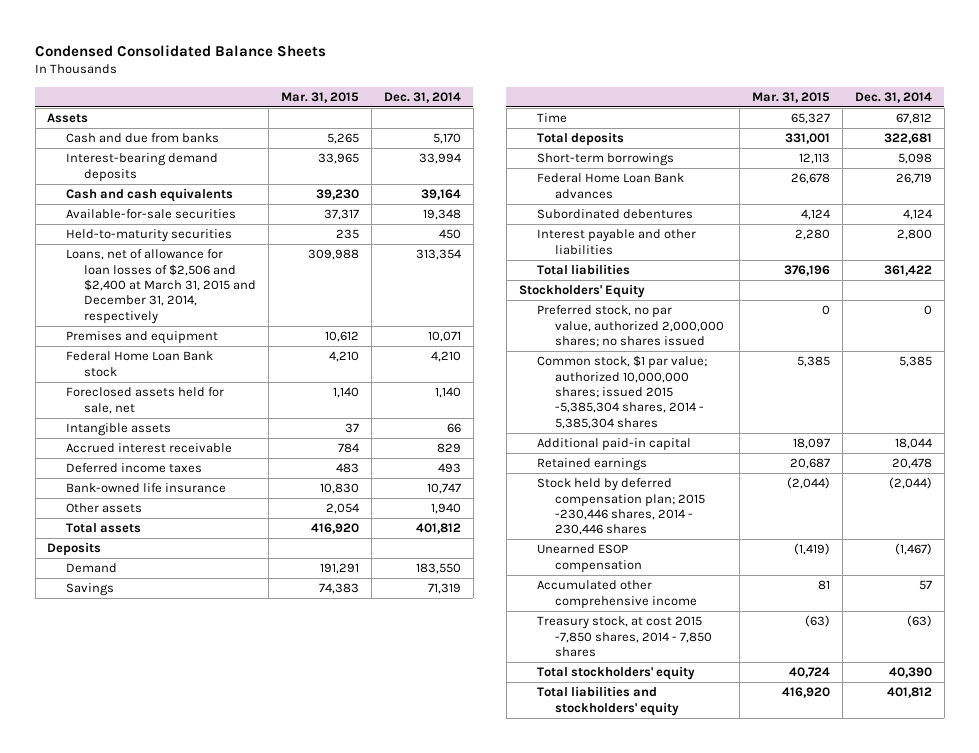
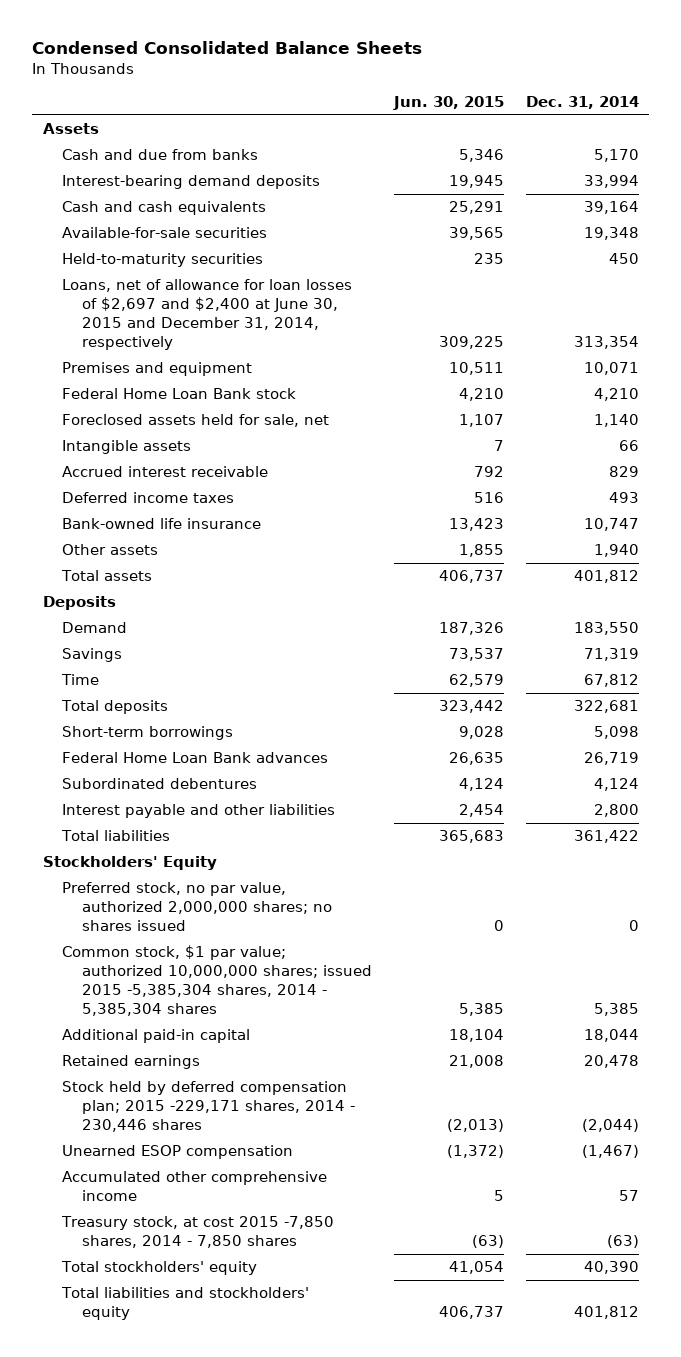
[280,91,359,103] Mar. 31, 2015 -> none
none -> [392,96,504,111] Jun. 30, 2015
[65,249,256,324] Loans, net of allowance for loan losses of $2,506 and $2,400 at March 31, 2015 and December 31, 2014, respectively -> [62,279,353,351] Loans, net of allowance for loan losses of $2,697 and $2,400 at June 30, 2015 and December 31, 2014, respectively
[536,478,706,536] Stock held by deferred compensation plan; 2015 -230,446 shares, 2014 - 230,446 shares -> [62,1081,355,1133] Stock held by deferred compensation plan; 2015 -229,171 shares, 2014 - 230,446 shares

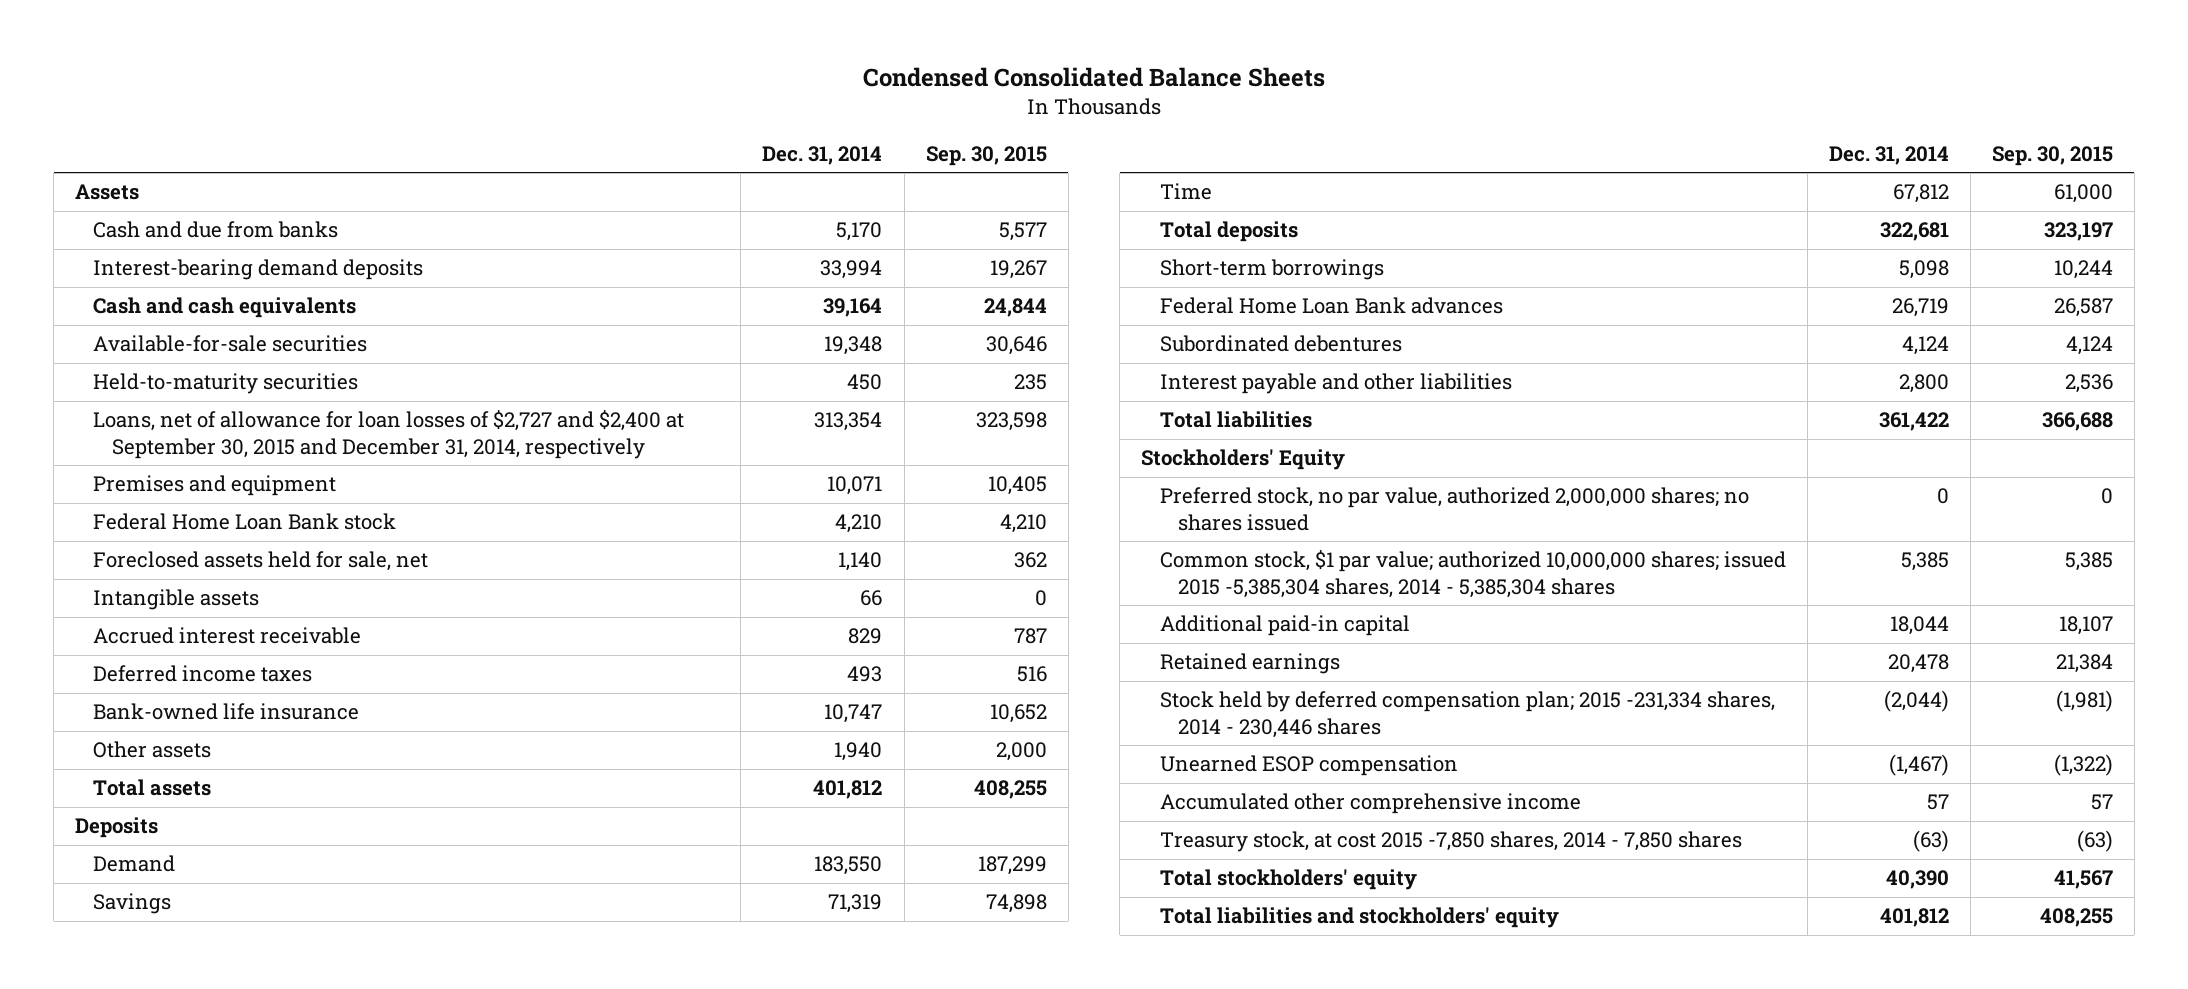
[392,96,504,111] Jun. 30, 2015 -> none
none -> [925,145,1047,166] Sep. 30, 2015
[62,279,353,351] Loans, net of allowance for loan losses of $2,697 and $2,400 at June 30, 2015 and December 31, 2014, respectively -> [93,410,685,459] Loans, net of allowance for loan losses of $2,727 and $2,400 at September 30, 2015 and December 31, 2014, respectively
[62,1081,355,1133] Stock held by deferred compensation plan; 2015 -229,171 shares, 2014 - 230,446 shares -> [1159,691,1775,738] Stock held by deferred compensation plan; 2015 -231,334 shares, 2014 - 230,446 shares

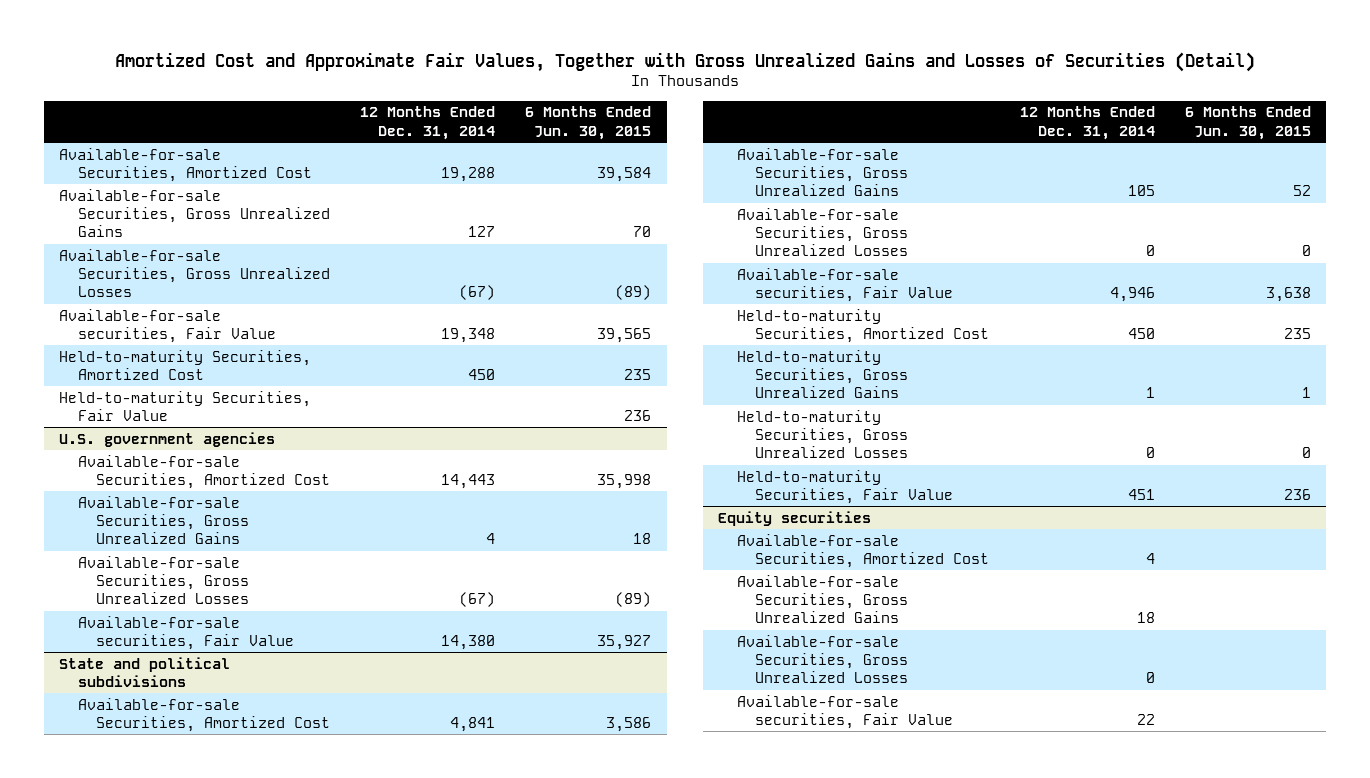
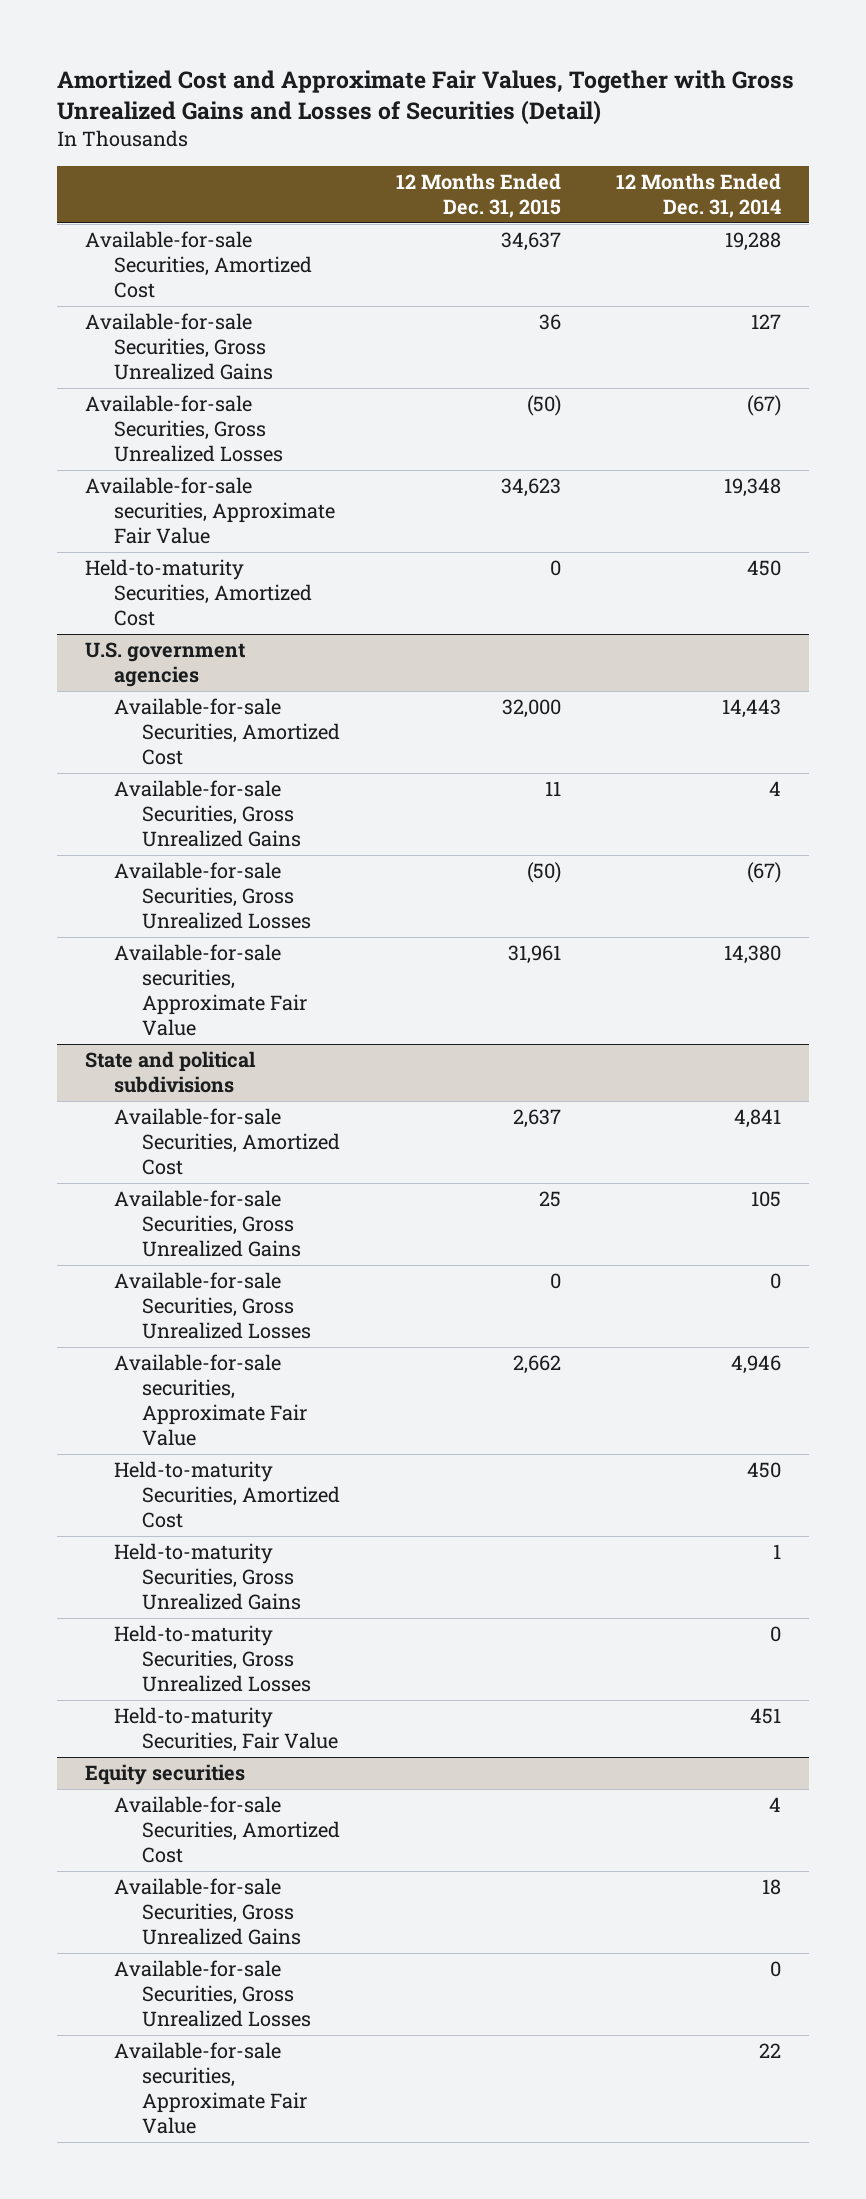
[525,106,652,140] 6 Months Ended Jun. 30, 2015 -> none
none -> [395,172,561,218] 12 Months Ended Dec. 31, 2015
[58,308,276,343] Available-for-sale securities, Fair Value -> [84,477,335,545] Available-for-sale securities, Approximate Fair Value
[58,390,311,421] Held-to-maturity Securities, Fair Value -> none
[77,615,295,650] Available-for-sale securities, Fair Value -> [113,944,308,1037] Available-for-sale securities, Approximate Fair Value
[736,267,954,302] Available-for-sale securities, Fair Value -> [113,1354,308,1447] Available-for-sale securities, Approximate Fair Value
[736,694,954,729] Available-for-sale securities, Fair Value -> [113,2042,308,2135] Available-for-sale securities, Approximate Fair Value

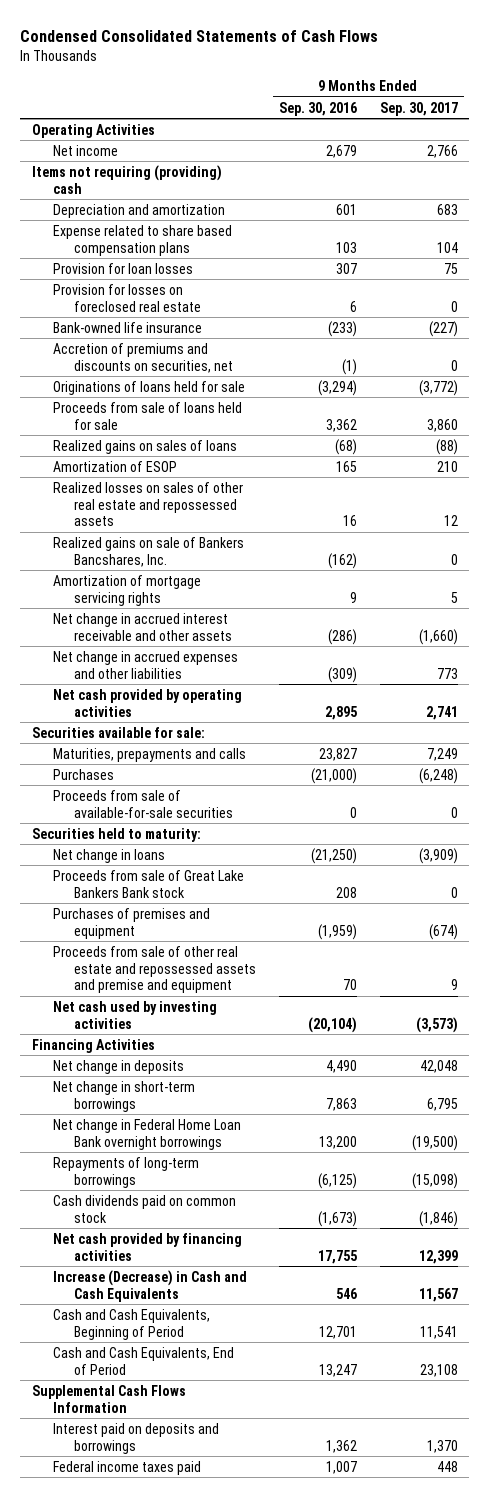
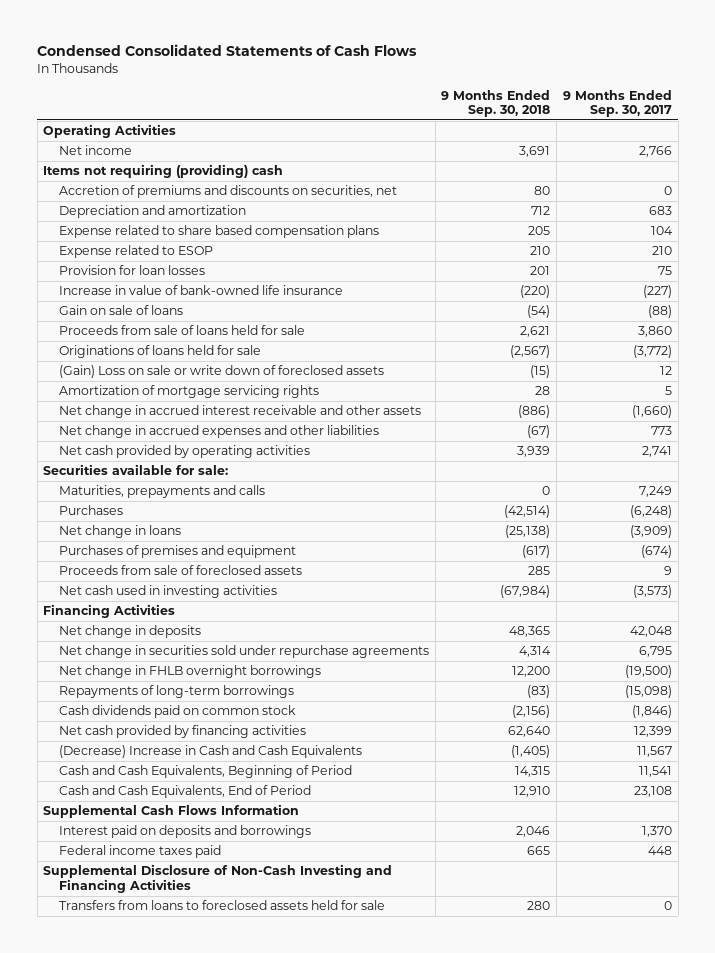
[279,101,358,116] Sep. 30, 2016 -> none
none -> [441,89,551,118] 9 Months Ended Sep. 30, 2018
[53,342,234,373] Accretion of premiums and discounts on securities, net -> [58,185,397,199] Accretion of premiums and discounts on securities, net
none -> [58,245,213,259] Expense related to ESOP
[53,283,202,312] Provision for losses on foreclosed real estate -> none
[53,321,203,333] Bank-owned life insurance -> [58,285,343,296] Increase in value of bank-owned life insurance
none -> [58,305,183,316] Gain on sale of loans
[53,439,238,454] Realized gains on sales of loans -> none
[53,460,178,472] Amortization of ESOP -> none
[53,481,244,527] Realized losses on sales of other real estate and repossessed assets -> none
[53,536,245,567] Realized gains on sale of Bankers Bancshares, Inc. -> none
[53,380,246,395] Originations of loans held for sale -> [58,345,261,359] Originations of loans held for sale
none -> [58,365,384,379] (Gain) Loss on sale or write down of foreclosed assets
[53,789,234,818] Proceeds from sale of available-for-sale securities -> none
[31,827,201,842] Securities held to maturity: -> none
[53,869,245,898] Proceeds from sale of Great Lake Bankers Bank stock -> none
[53,945,257,994] Proceeds from sale of other real estate and repossessed assets and premise and equipment -> none
none -> [58,565,302,576] Proceeds from sale of foreclosed assets
[53,1000,218,1029] Net cash used by investing activities -> [58,585,277,599] Net cash used in investing activities
[53,1080,196,1112] Net change in short-term borrowings -> [58,645,429,659] Net change in securities sold under repurchase agreements
[53,1118,242,1150] Net change in Federal Home Loan Bank overnight borrowings -> [58,665,321,679] Net change in FHLB overnight borrowings
[53,1269,248,1302] Increase (Decrease) in Cash and Cash Equivalents -> [58,745,362,759] (Decrease) Increase in Cash and Cash Equivalents
none -> [43,864,393,893] Supplemental Disclosure of Non-Cash Investing and Financing Activities
none -> [58,900,385,911] Transfers from loans to foreclosed assets held for sale

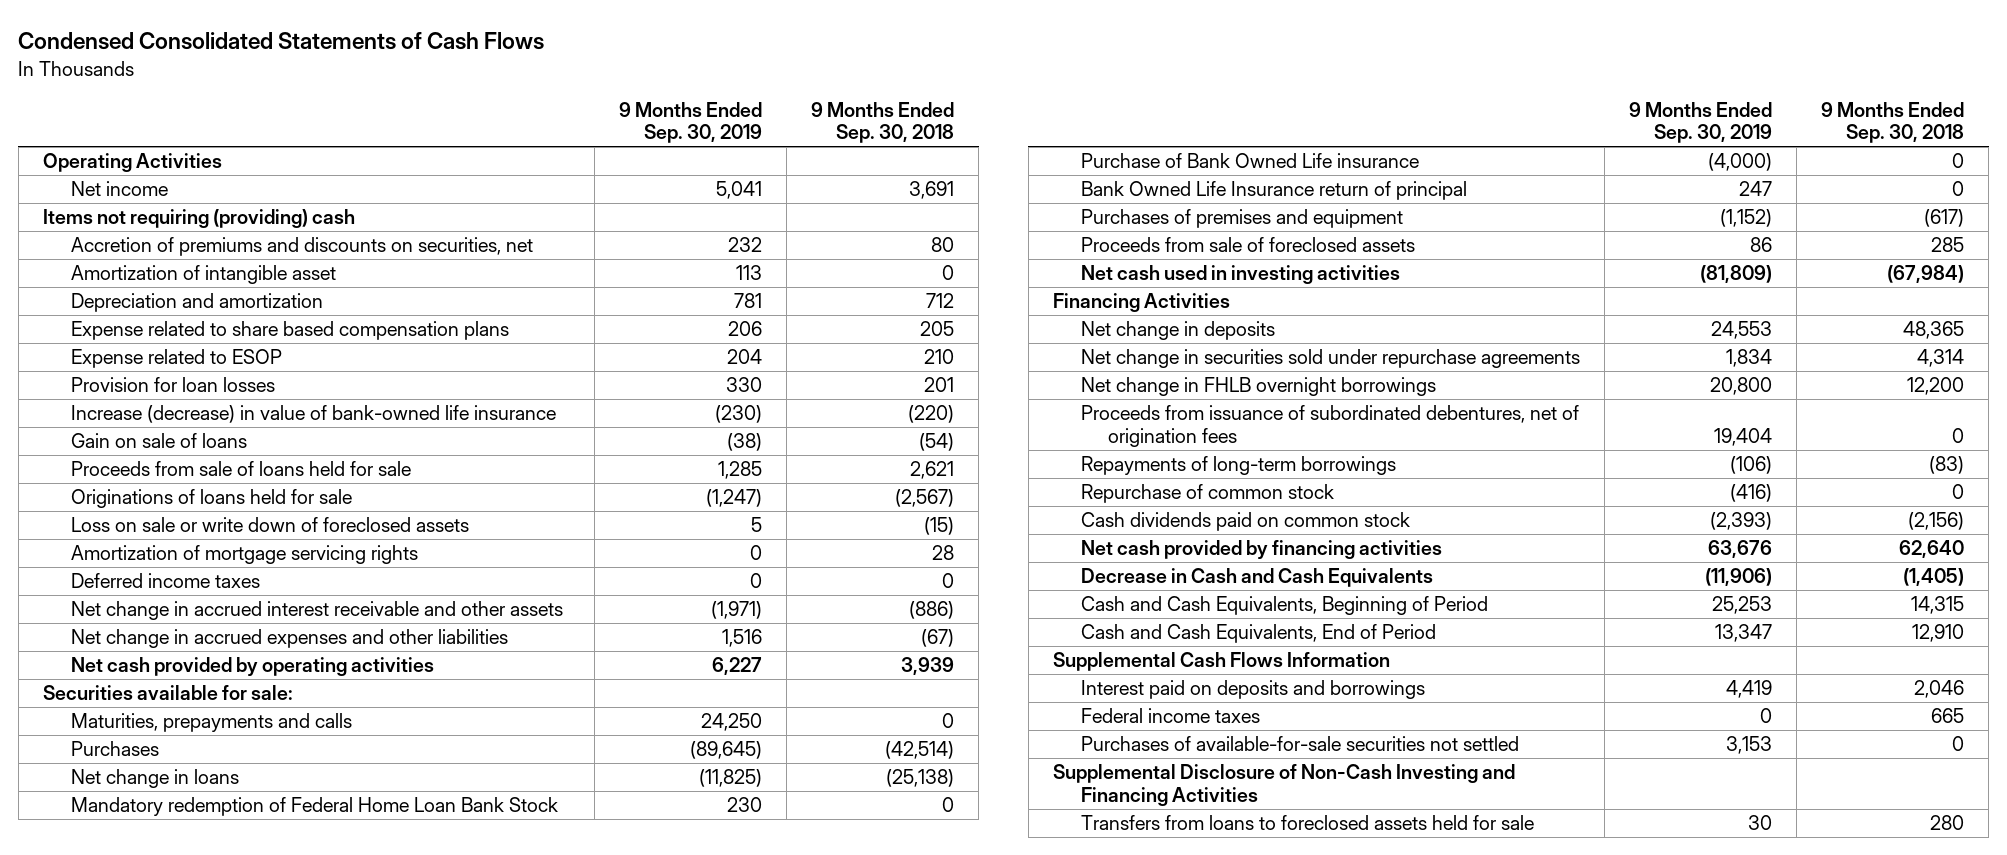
[563,89,673,118] 9 Months Ended Sep. 30, 2017 -> none
none -> [619,101,763,144] 9 Months Ended Sep. 30, 2019
none -> [70,265,336,285] Amortization of intangible asset
[58,285,343,296] Increase in value of bank-owned life insurance -> [70,405,556,424] Increase (decrease) in value of bank-owned life insurance
[58,365,384,379] (Gain) Loss on sale or write down of foreclosed assets -> [70,517,469,533] Loss on sale or write down of foreclosed assets
none -> [70,573,260,589] Deferred income taxes
none -> [70,797,558,817] Mandatory redemption of Federal Home Loan Bank Stock
none -> [1080,153,1419,169] Purchase of Bank Owned Life insurance
none -> [1080,181,1467,201] Bank Owned Life Insurance return of principal
none -> [1080,405,1579,448] Proceeds from issuance of subordinated debentures, net of origination fees
none -> [1080,484,1334,504] Repurchase of common stock
[58,745,362,759] (Decrease) Increase in Cash and Cash Equivalents -> [1080,568,1433,588] Decrease in Cash and Cash Equivalents
[58,845,221,859] Federal income taxes paid -> [1080,708,1260,724] Federal income taxes
none -> [1080,736,1519,752] Purchases of available-for-sale securities not settled

